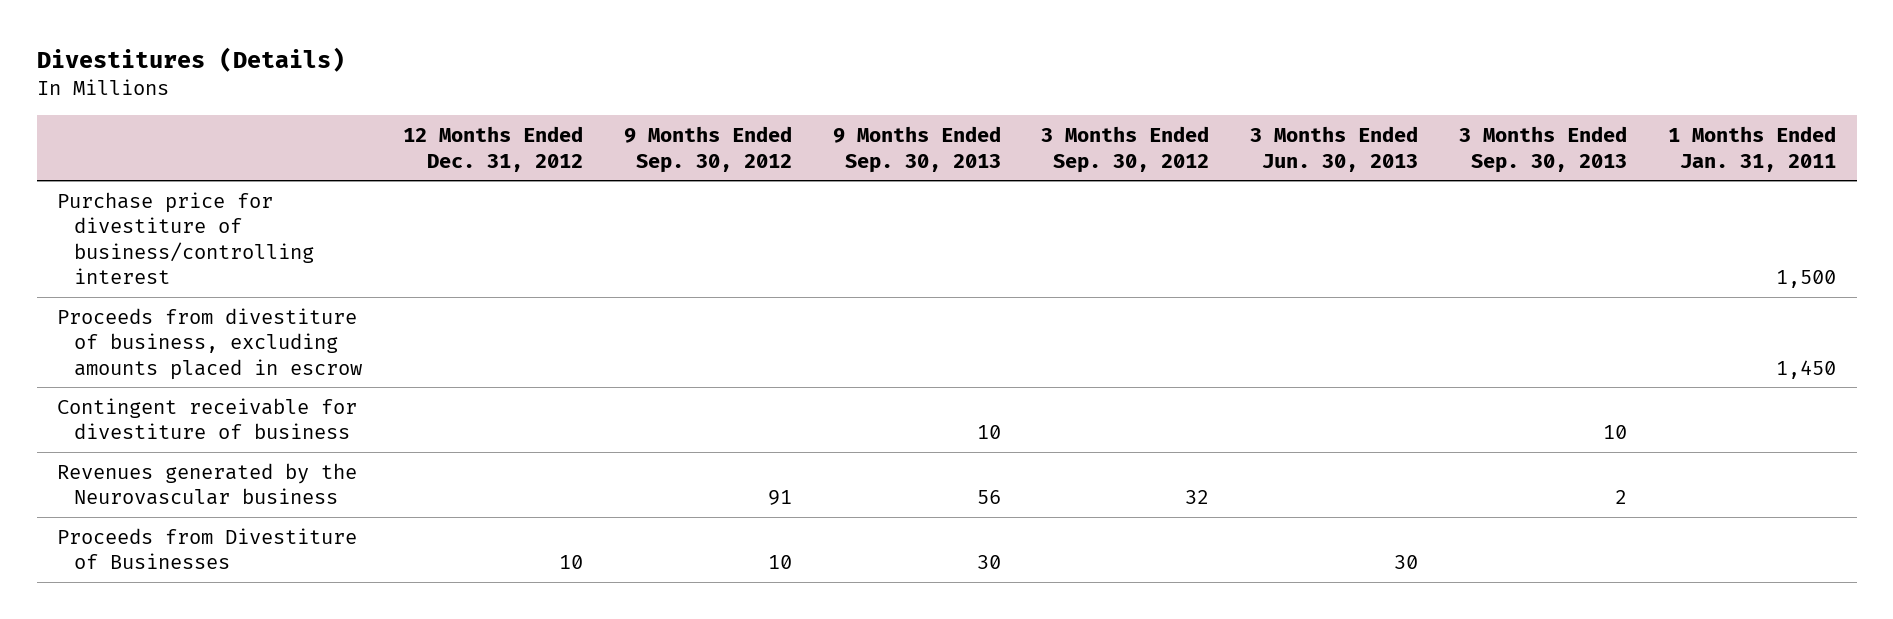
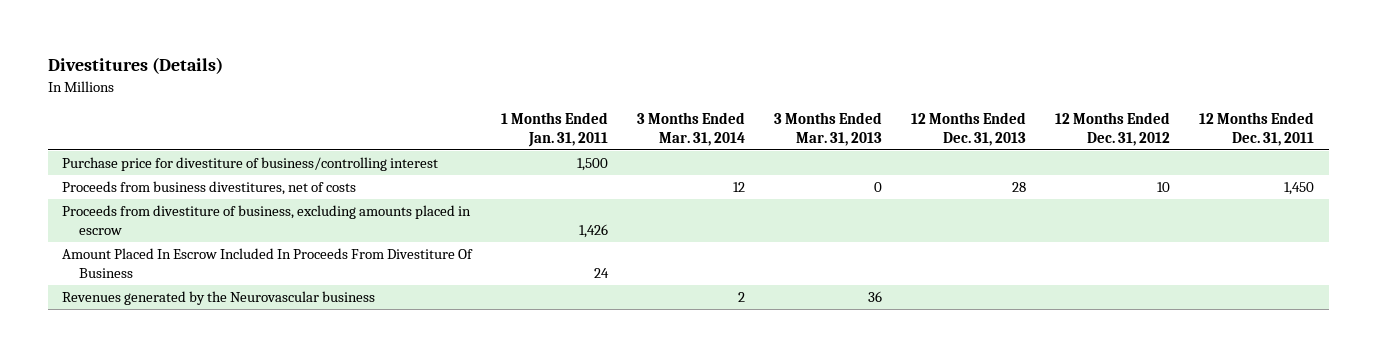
[623,126,792,173] 9 Months Ended Sep. 30, 2012 -> none
[832,126,1001,173] 9 Months Ended Sep. 30, 2013 -> none
[1041,126,1210,173] 3 Months Ended Sep. 30, 2012 -> none
[1250,126,1419,172] 3 Months Ended Jun. 30, 2013 -> none
[1459,126,1628,173] 3 Months Ended Sep. 30, 2013 -> none
none -> [637,111,746,147] 3 Months Ended Mar. 31, 2014
none -> [774,111,883,147] 3 Months Ended Mar. 31, 2013
none -> [911,111,1027,147] 12 Months Ended Dec. 31, 2013
none -> [1199,111,1315,147] 12 Months Ended Dec. 31, 2011
[57,397,358,440] Contingent receivable for divestiture of business -> none
none -> [62,180,357,195] Proceeds from business divestitures, net of costs
[1776,359,1837,379] 1,450 -> [579,224,609,239] 1,426
none -> [62,247,474,279] Amount Placed In Escrow Included In Proceeds From Divestiture Of Business
[57,527,358,570] Proceeds from Divestiture of Businesses -> none

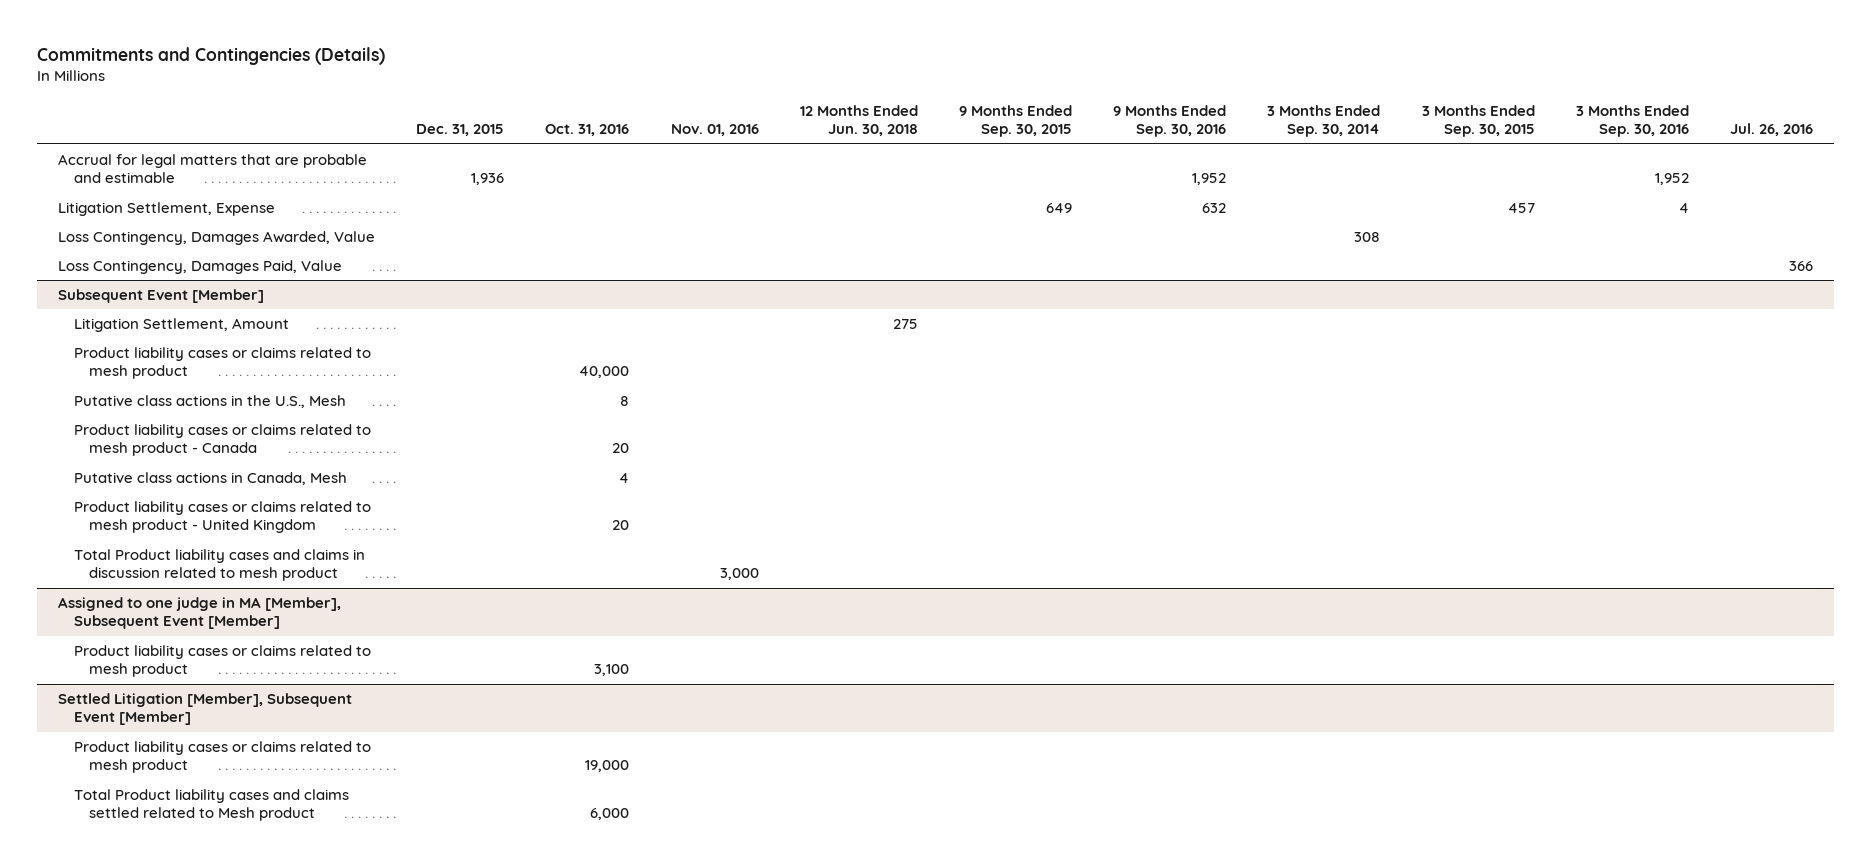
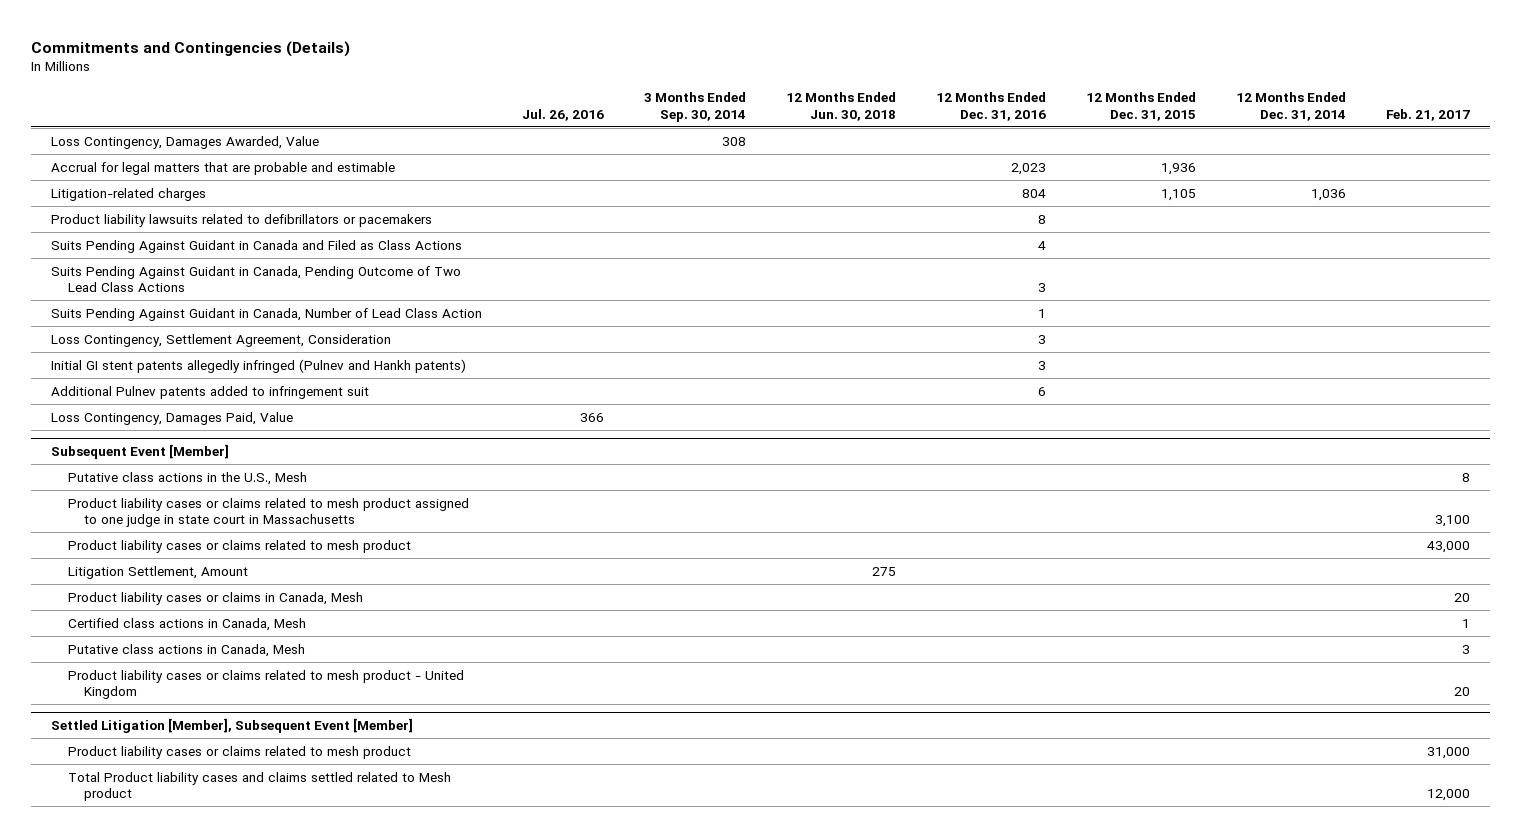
[416,124,505,137] Dec. 31, 2015 -> none
[545,124,630,137] Oct. 31, 2016 -> none
[670,124,759,137] Nov. 01, 2016 -> none
[958,105,1072,138] 9 Months Ended Sep. 30, 2015 -> none
[1113,105,1227,138] 9 Months Ended Sep. 30, 2016 -> none
[1421,105,1535,138] 3 Months Ended Sep. 30, 2015 -> none
[1575,105,1689,138] 3 Months Ended Sep. 30, 2016 -> none
none -> [936,92,1047,121] 12 Months Ended Dec. 31, 2016
none -> [1085,92,1196,121] 12 Months Ended Dec. 31, 2015
none -> [1235,92,1346,121] 12 Months Ended Dec. 31, 2014
none -> [1385,108,1470,121] Feb. 21, 2017
[57,201,275,216] Litigation Settlement, Expense -> none
[57,153,367,184] Accrual for legal matters that are probable and estimable -> [51,161,396,175] Accrual for legal matters that are probable and estimable
none -> [51,187,207,201] Litigation-related charges
none -> [51,213,433,227] Product liability lawsuits related to defibrillators or pacemakers
none -> [51,239,463,253] Suits Pending Against Guidant in Canada and Filed as Class Actions
none -> [51,265,462,293] Suits Pending Against Guidant in Canada, Pending Outcome of Two Lead Class Actions
none -> [51,307,483,321] Suits Pending Against Guidant in Canada, Number of Lead Class Action
none -> [51,333,392,347] Loss Contingency, Settlement Agreement, Consideration
none -> [51,358,467,373] Initial GI stent patents allegedly infringed (Pulnev and Hankh patents)
none -> [51,385,370,399] Additional Pulnev patents added to infringement suit
none -> [67,497,469,528] Product liability cases or claims related to mesh product assigned to one judge in state court in Massachusetts
[73,346,371,380] Product liability cases or claims related to mesh product -> [67,539,411,553] Product liability cases or claims related to mesh product
[73,317,289,332] Litigation Settlement, Amount -> [67,565,248,579] Litigation Settlement, Amount
[73,423,371,457] Product liability cases or claims related to mesh product - Canada -> [67,591,363,605] Product liability cases or claims in Canada, Mesh
none -> [67,617,306,631] Certified class actions in Canada, Mesh
[73,548,365,582] Total Product liability cases and claims in discussion related to mesh product -> none
[57,596,341,630] Assigned to one judge in MA [Member], Subsequent Event [Member] -> none
[73,644,371,678] Product liability cases or claims related to mesh product -> none

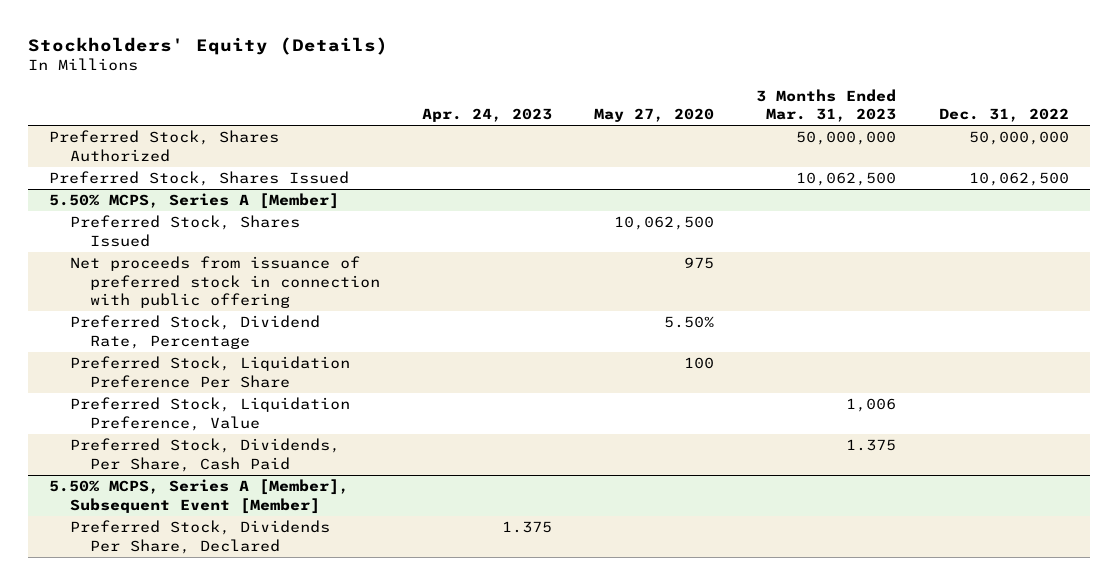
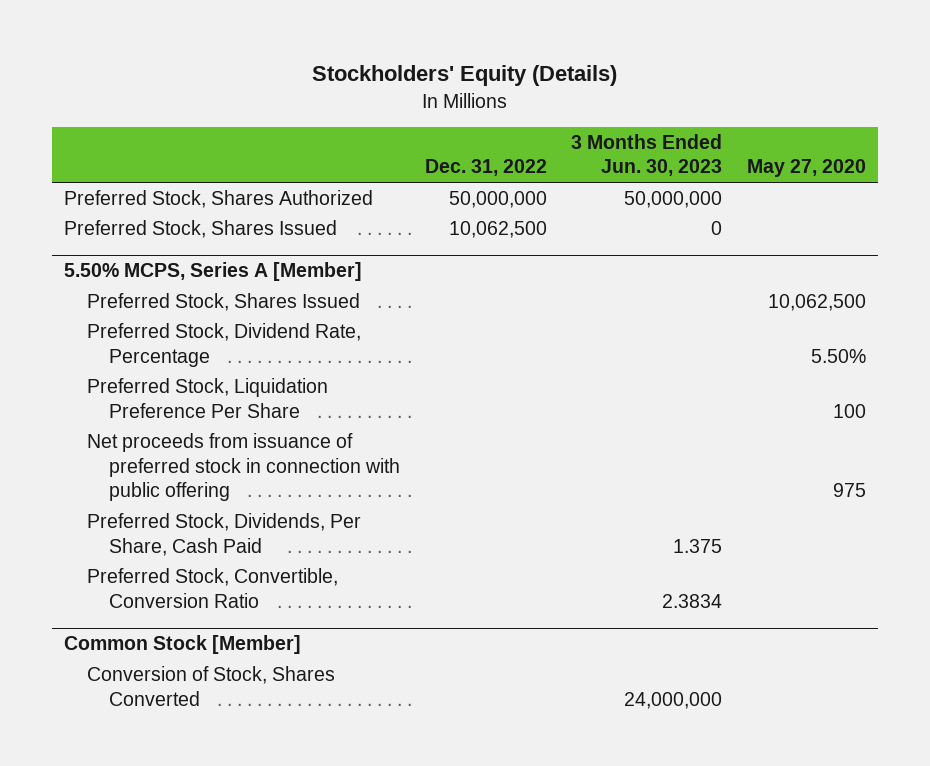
[422,108,553,123] Apr. 24, 2023 -> none
[756,88,897,123] 3 Months Ended Mar. 31, 2023 -> none
none -> [571,133,723,177] 3 Months Ended Jun. 30, 2023
[69,397,350,431] Preferred Stock, Liquidation Preference, Value -> none
[69,256,381,308] Net proceeds from issuance of preferred stock in connection with public offering -> [86,432,401,502] Net proceeds from issuance of preferred stock in connection with public offering
[49,479,350,514] 5.50% MCPS, Series A [Member], Subsequent Event [Member] -> none
[69,520,330,554] Preferred Stock, Dividends Per Share, Declared -> none
none -> [86,567,338,608] Preferred Stock, Convertible, Conversion Ratio
none -> [63,635,301,655] Common Stock [Member]
none -> [86,665,335,706] Conversion of Stock, Shares Converted

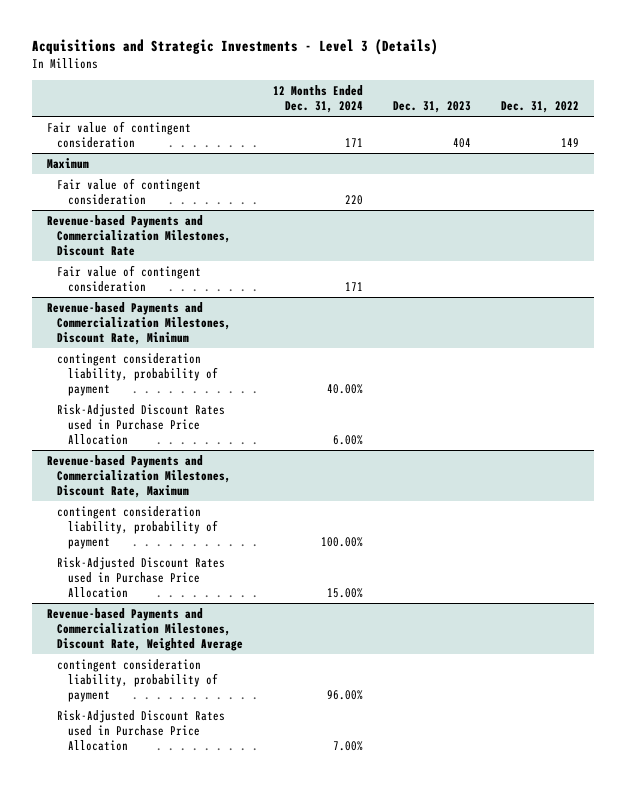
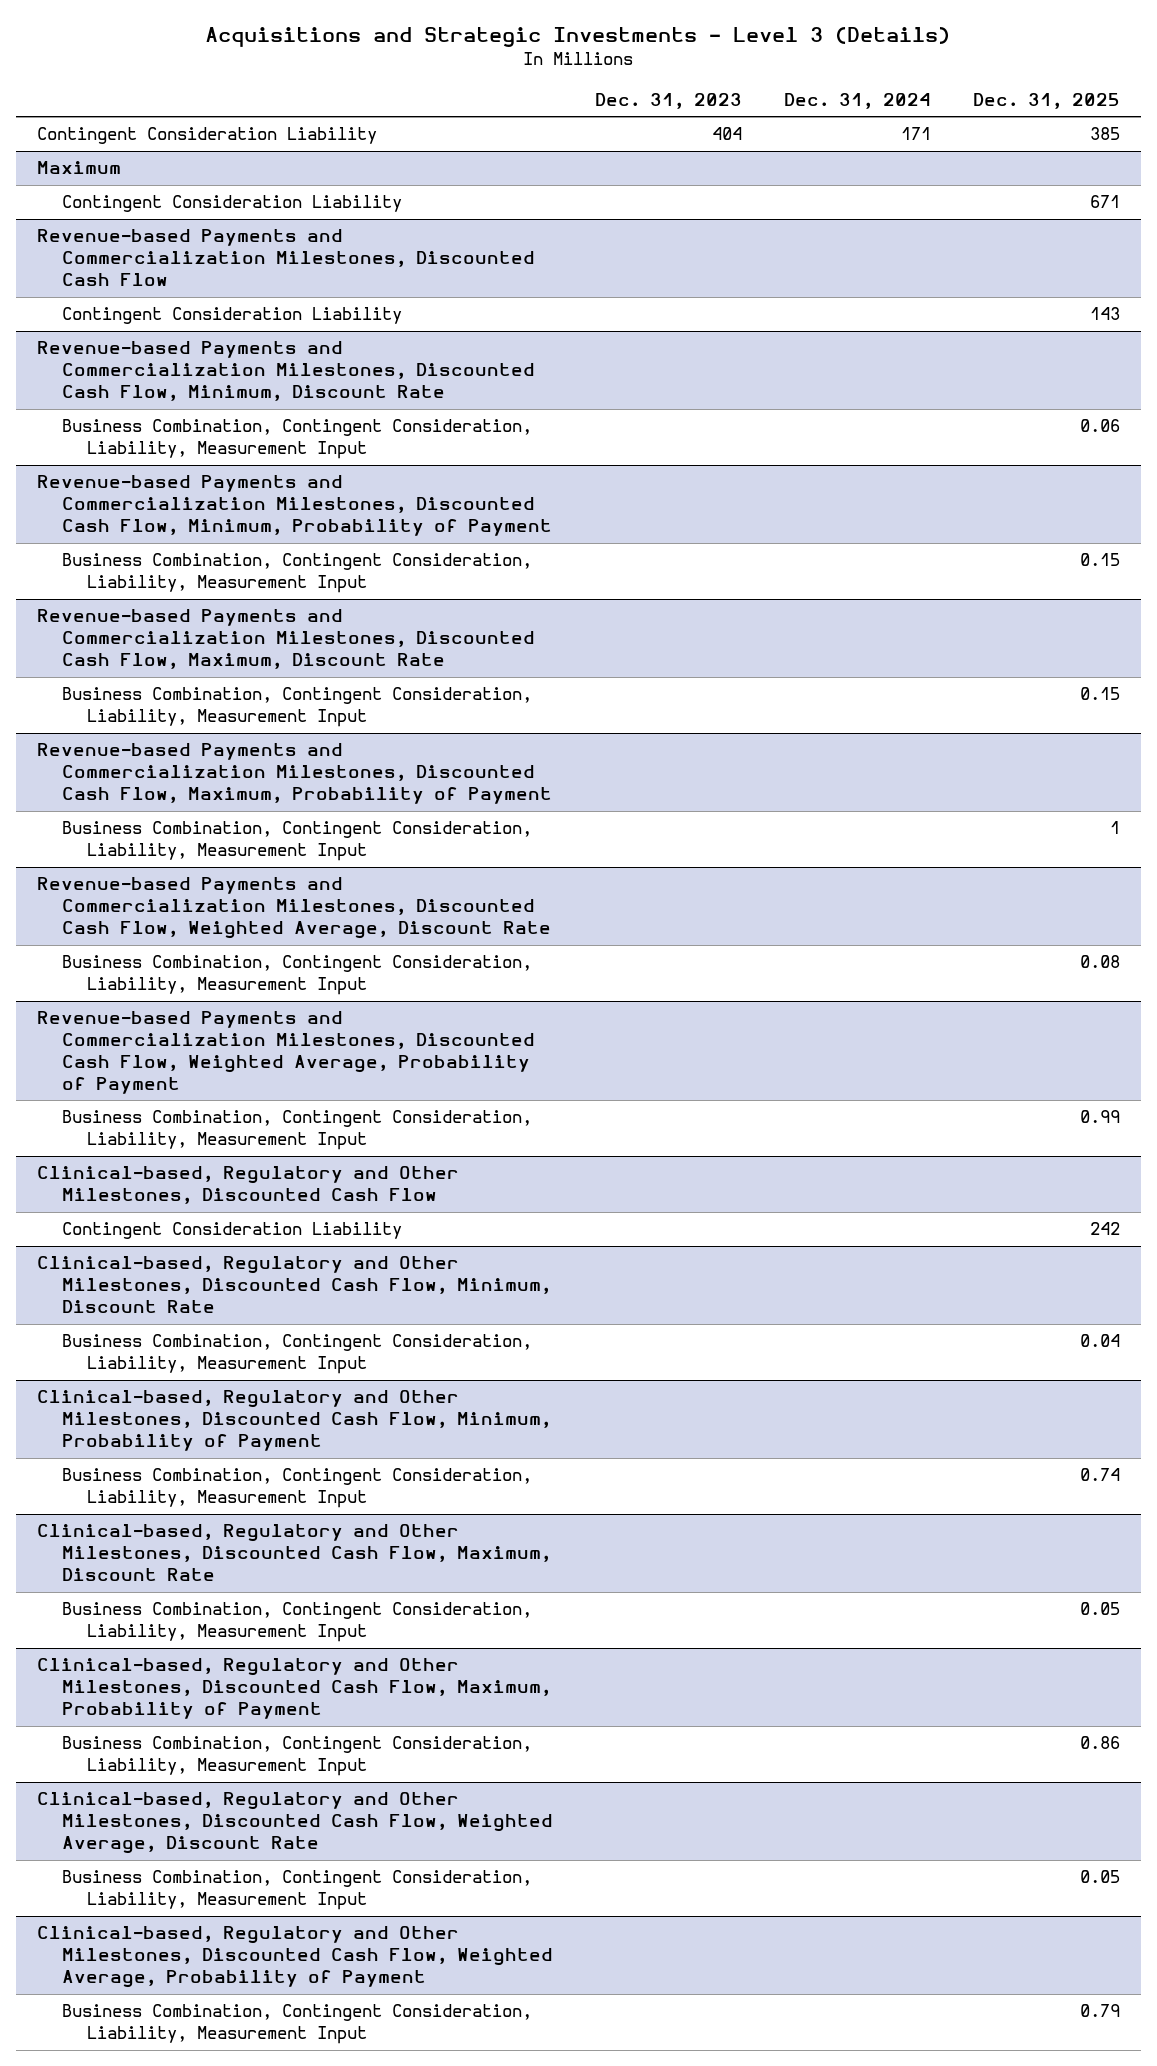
[273,85,364,114] 12 Months Ended Dec. 31, 2024 -> none
[501,101,580,114] Dec. 31, 2022 -> none
none -> [783,92,931,109] Dec. 31, 2024
none -> [972,92,1120,109] Dec. 31, 2025
[46,120,191,148] Fair value of contingent consideration -> [36,127,377,145] Contingent Consideration Liability
[57,352,218,396] contingent consideration liability, probability of payment -> none
[57,403,226,445] Risk-Adjusted Discount Rates used in Purchase Price Allocation -> none
[57,505,218,549] contingent consideration liability, probability of payment -> none
[57,556,226,598] Risk-Adjusted Discount Rates used in Purchase Price Allocation -> none
[57,658,218,702] contingent consideration liability, probability of payment -> none
[57,709,226,751] Risk-Adjusted Discount Rates used in Purchase Price Allocation -> none
[57,177,202,205] Fair value of contingent consideration -> [61,195,402,213] Contingent Consideration Liability
[46,214,232,256] Revenue-based Payments and Commercialization Milestones, Discount Rate -> [36,229,535,287] Revenue-based Payments and Commercialization Milestones, Discounted Cash Flow
[57,264,202,292] Fair value of contingent consideration -> [61,307,402,325] Contingent Consideration Liability
[46,301,232,345] Revenue-based Payments and Commercialization Milestones, Discount Rate, Minimum -> [36,341,535,402] Revenue-based Payments and Commercialization Milestones, Discounted Cash Flow, Minimum, Discount Rate
none -> [61,419,532,460] Business Combination, Contingent Consideration, Liability, Measurement Input
none -> [36,475,552,537] Revenue-based Payments and Commercialization Milestones, Discounted Cash Flow, Minimum, Probability of Payment
none -> [61,553,532,594] Business Combination, Contingent Consideration, Liability, Measurement Input
[46,454,232,498] Revenue-based Payments and Commercialization Milestones, Discount Rate, Maximum -> [36,609,535,670] Revenue-based Payments and Commercialization Milestones, Discounted Cash Flow, Maximum, Discount Rate
none -> [61,687,532,728] Business Combination, Contingent Consideration, Liability, Measurement Input
none -> [36,743,552,805] Revenue-based Payments and Commercialization Milestones, Discounted Cash Flow, Maximum, Probability of Payment
none -> [61,821,532,862] Business Combination, Contingent Consideration, Liability, Measurement Input
[46,607,244,651] Revenue-based Payments and Commercialization Milestones, Discount Rate, Weighted Average -> [36,877,551,940] Revenue-based Payments and Commercialization Milestones, Discounted Cash Flow, Weighted Average, Discount Rate
none -> [61,955,532,996] Business Combination, Contingent Consideration, Liability, Measurement Input
none -> [36,1011,535,1094] Revenue-based Payments and Commercialization Milestones, Discounted Cash Flow, Weighted Average, Probability of Payment
none -> [61,1110,532,1151] Business Combination, Contingent Consideration, Liability, Measurement Input
none -> [36,1166,459,1205] Clinical-based, Regulatory and Other Milestones, Discounted Cash Flow
none -> [61,1222,402,1240] Contingent Consideration Liability
none -> [36,1256,551,1314] Clinical-based, Regulatory and Other Milestones, Discounted Cash Flow, Minimum, Discount Rate
none -> [61,1334,532,1375] Business Combination, Contingent Consideration, Liability, Measurement Input
none -> [36,1390,551,1452] Clinical-based, Regulatory and Other Milestones, Discounted Cash Flow, Minimum, Probability of Payment
none -> [61,1468,532,1509] Business Combination, Contingent Consideration, Liability, Measurement Input
none -> [36,1524,551,1582] Clinical-based, Regulatory and Other Milestones, Discounted Cash Flow, Maximum, Discount Rate
none -> [61,1602,532,1643] Business Combination, Contingent Consideration, Liability, Measurement Input
none -> [36,1658,551,1720] Clinical-based, Regulatory and Other Milestones, Discounted Cash Flow, Maximum, Probability of Payment
none -> [61,1736,532,1777] Business Combination, Contingent Consideration, Liability, Measurement Input
none -> [36,1792,553,1855] Clinical-based, Regulatory and Other Milestones, Discounted Cash Flow, Weighted Average, Discount Rate
none -> [61,1870,532,1911] Business Combination, Contingent Consideration, Liability, Measurement Input
none -> [36,1926,553,1989] Clinical-based, Regulatory and Other Milestones, Discounted Cash Flow, Weighted Average, Probability of Payment
none -> [61,2004,532,2045] Business Combination, Contingent Consideration, Liability, Measurement Input

